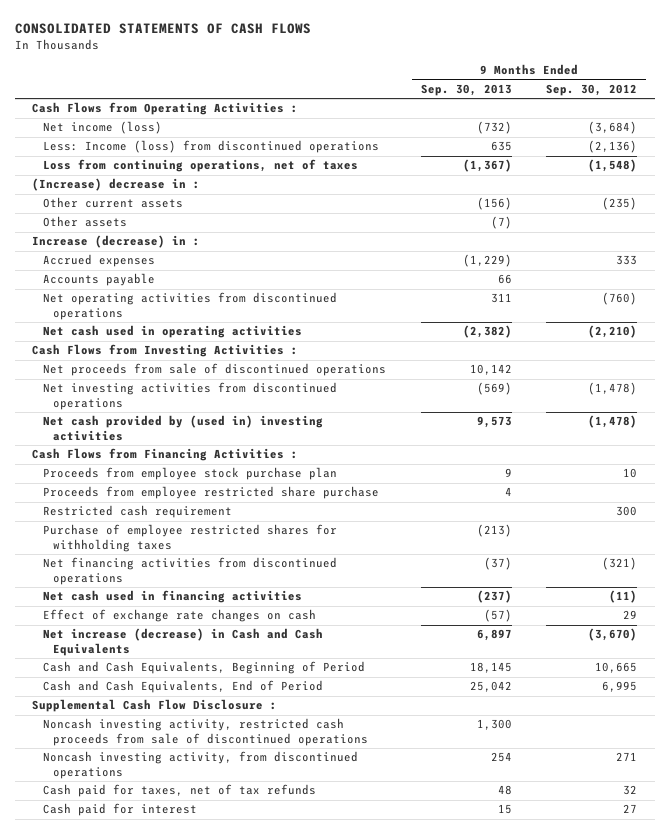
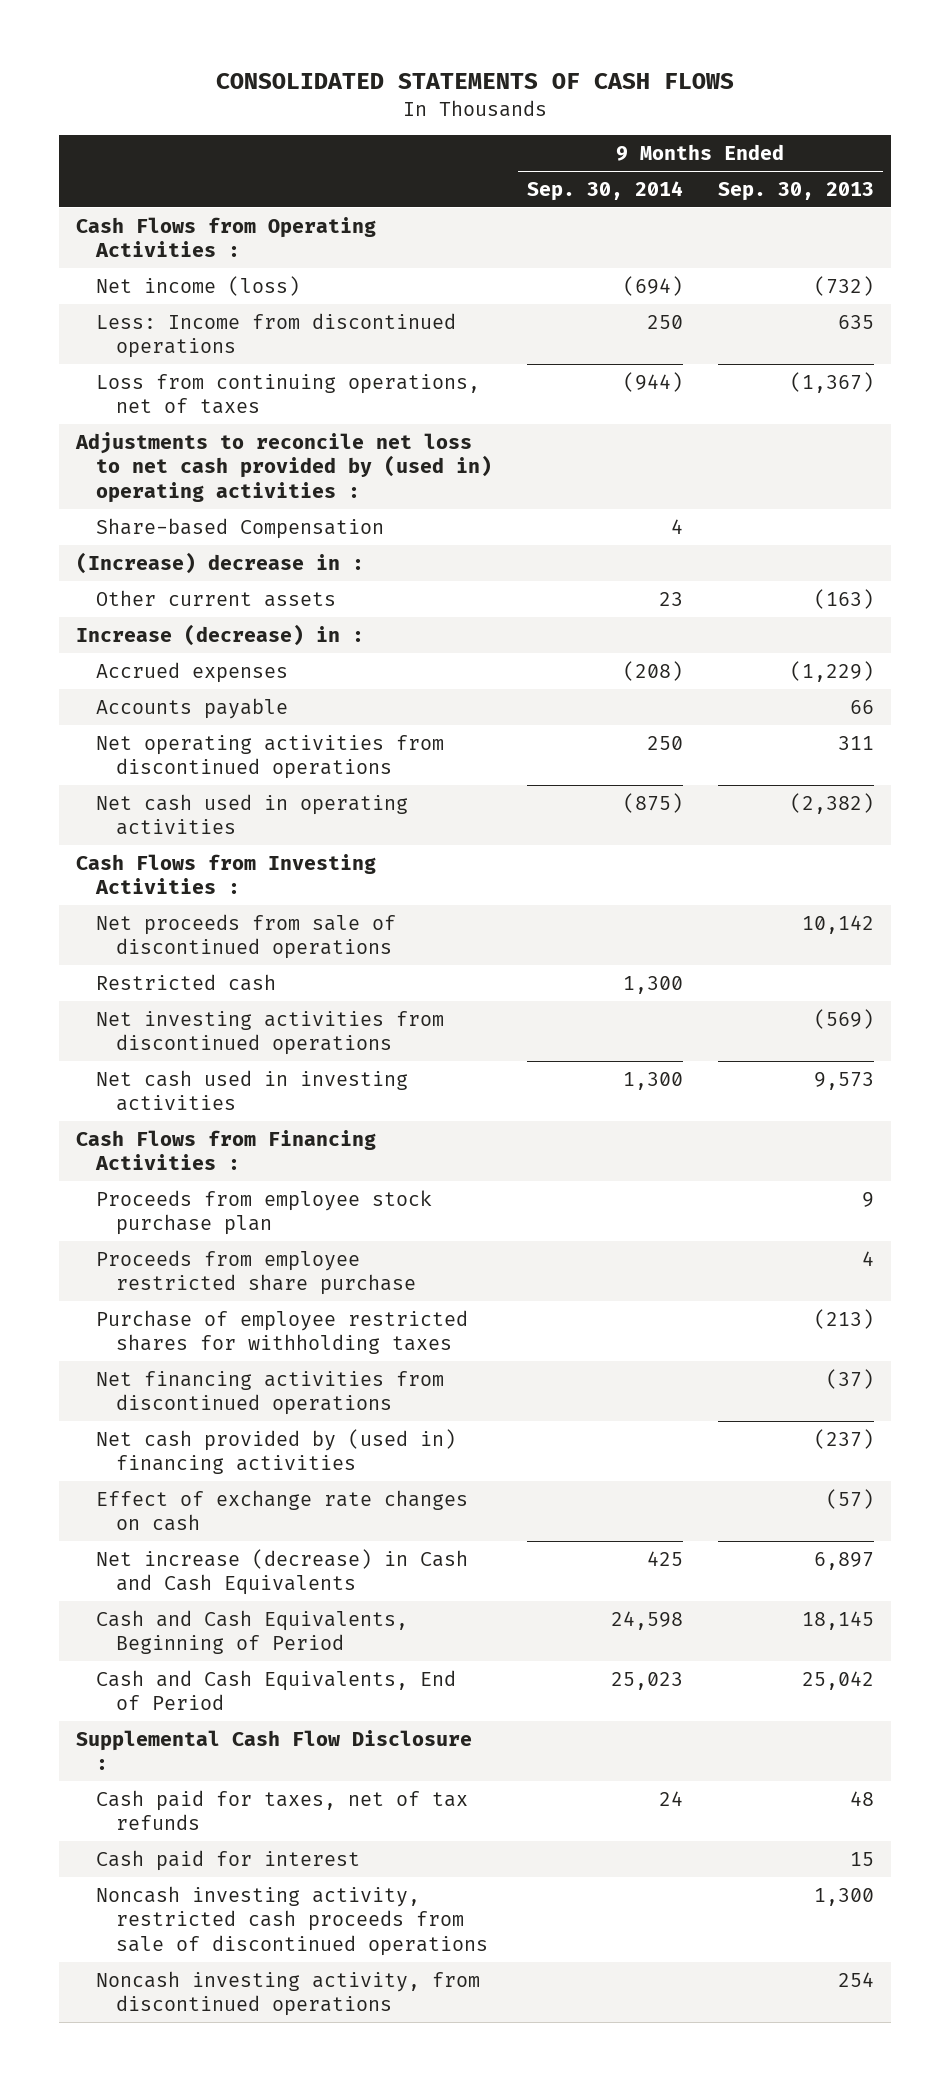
[546,83,638,96] Sep. 30, 2012 -> none
none -> [527,180,684,201] Sep. 30, 2014
[42,140,379,154] Less: Income (loss) from discontinued operations -> [96,312,457,359] Less: Income from discontinued operations
none -> [75,431,493,504] Adjustments to reconcile net loss to net cash provided by (used in) operating activities :
none -> [96,517,385,539] Share-based Compensation
[42,216,127,228] Other assets -> none
[476,197,512,211] (156) -> [813,588,874,609] (163)
none -> [96,973,277,991] Restricted cash
[42,415,323,442] Net cash provided by (used in) investing activities -> [96,1069,409,1112] Net cash used in investing activities
[42,505,232,519] Restricted cash requirement -> none
[42,590,302,604] Net cash used in financing activities -> [96,1428,457,1475] Net cash provided by (used in) financing activities
[42,718,369,747] Noncash investing activity, restricted cash proceeds from sale of discontinued operations -> [96,1885,488,1957] Noncash investing activity, restricted cash proceeds from sale of discontinued operations
[42,751,358,780] Noncash investing activity, from discontinued operations -> [96,1970,481,2017] Noncash investing activity, from discontinued operations

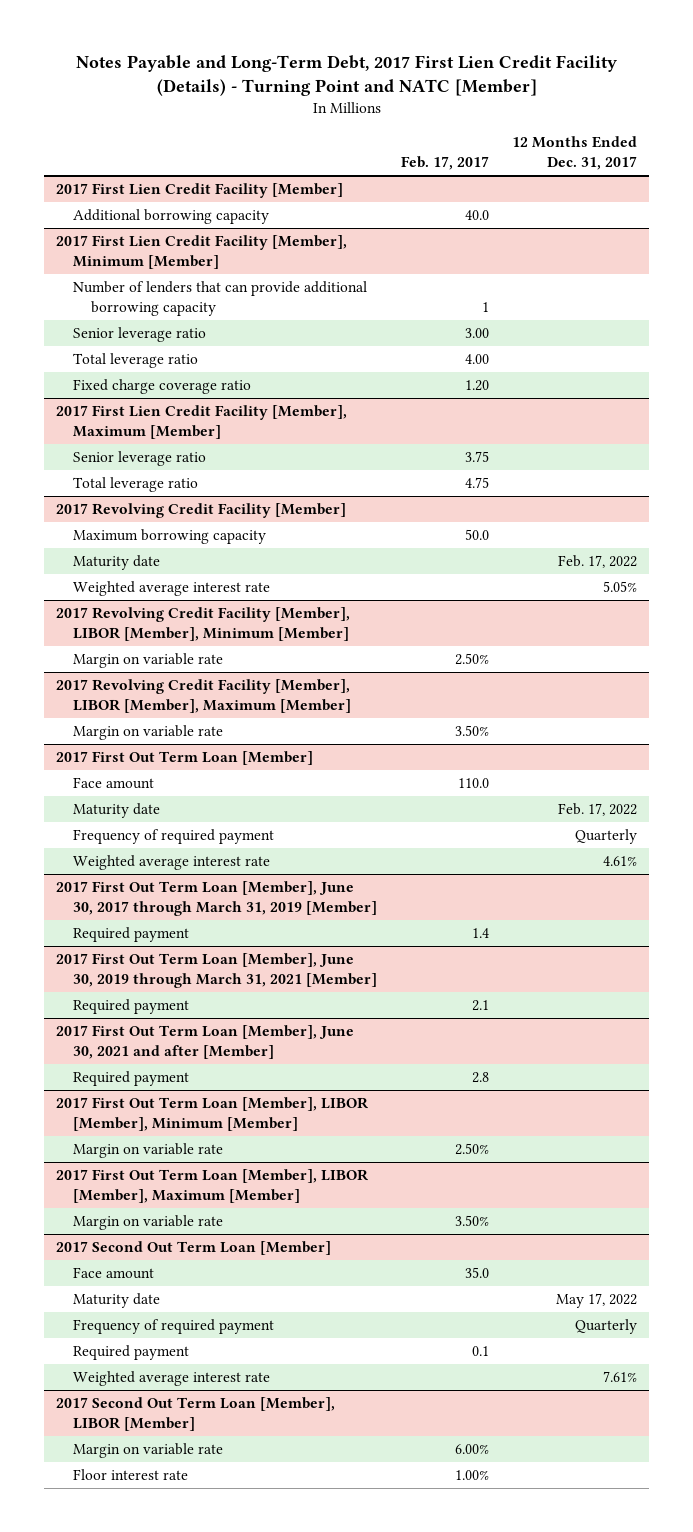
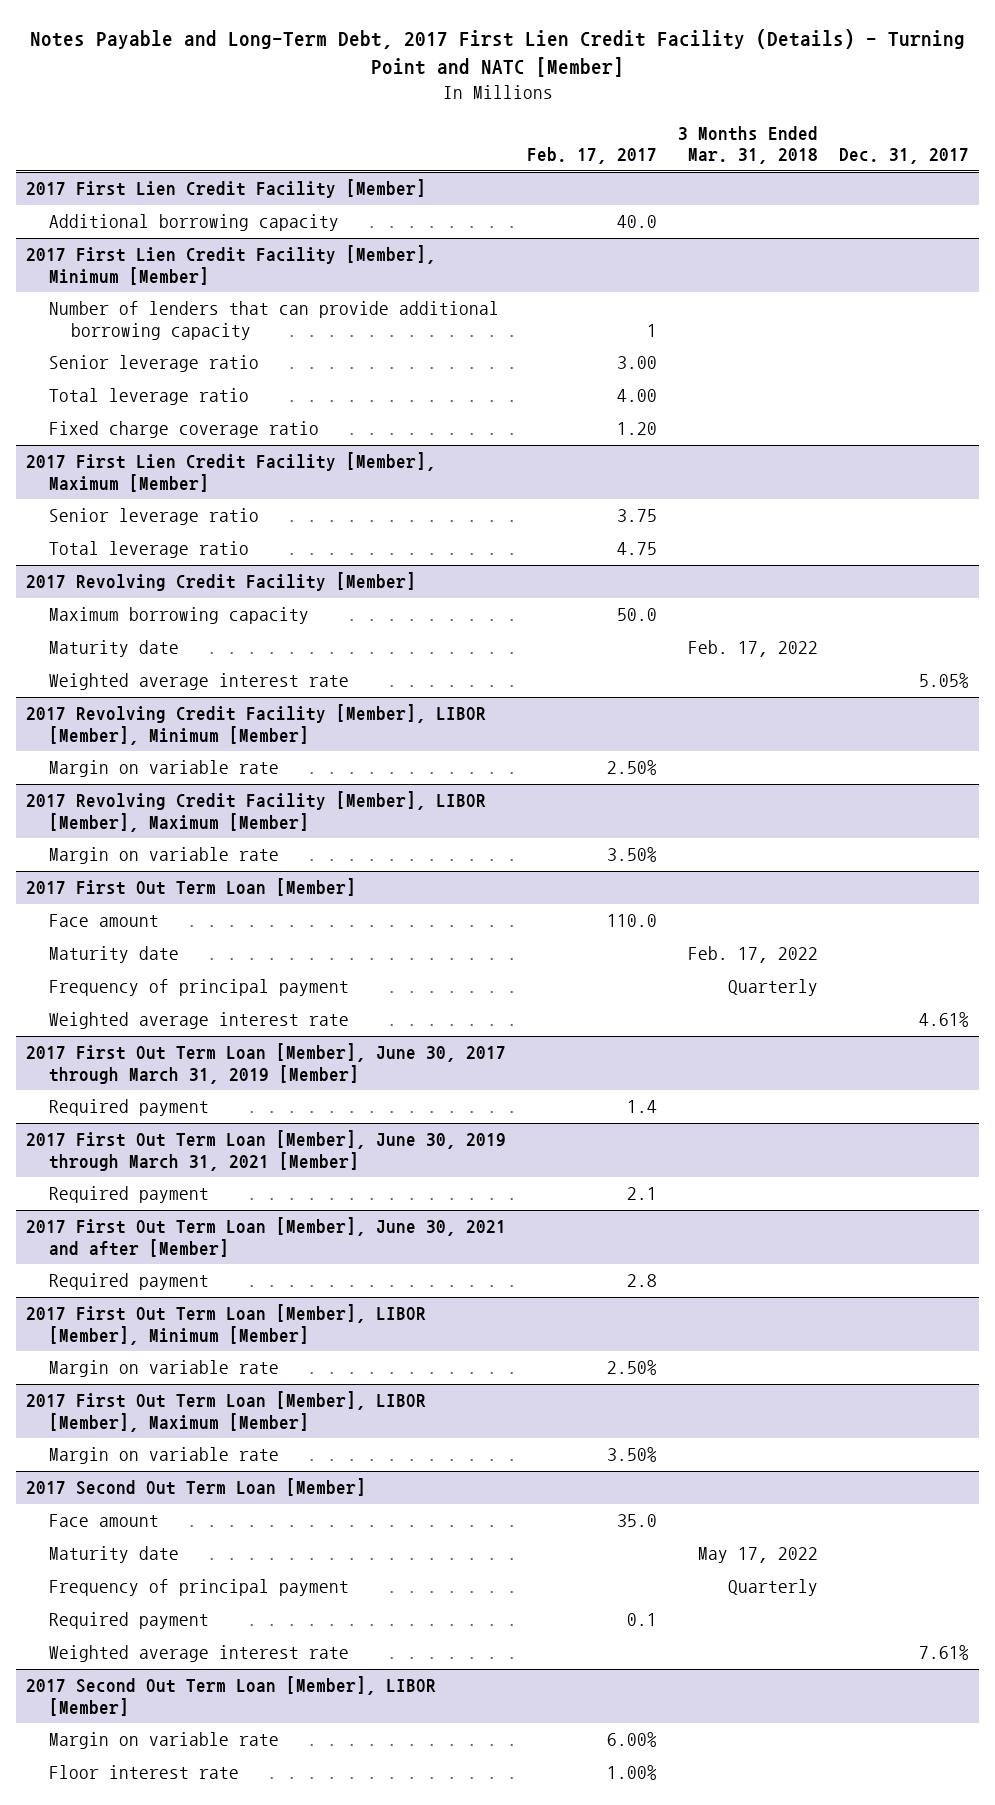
[512,136,638,170] 12 Months Ended Dec. 31, 2017 -> none
none -> [678,125,819,165] 3 Months Ended Mar. 31, 2018
none -> [838,148,969,165] Dec. 31, 2017
[73,829,275,845] Frequency of required payment -> [48,979,349,997] Frequency of principal payment
[73,1319,275,1335] Frequency of required payment -> [48,1579,349,1597] Frequency of principal payment

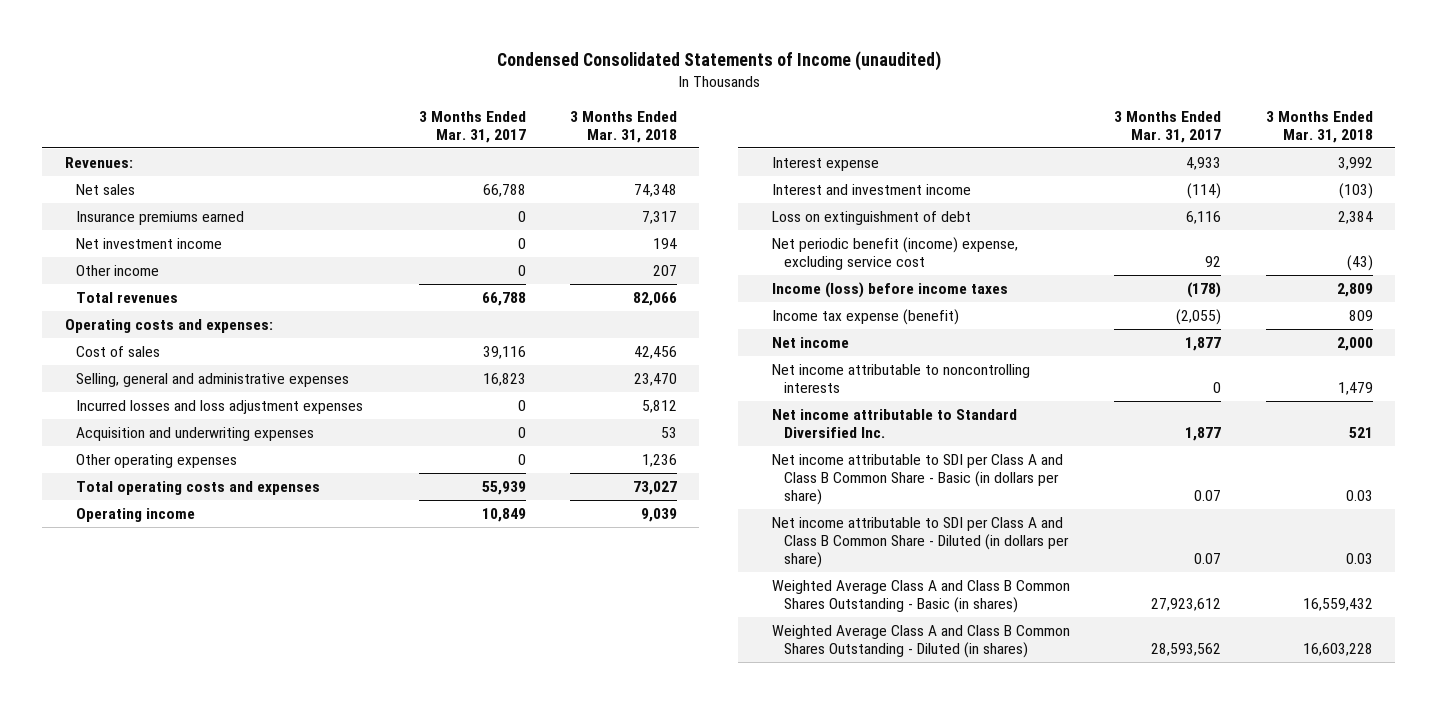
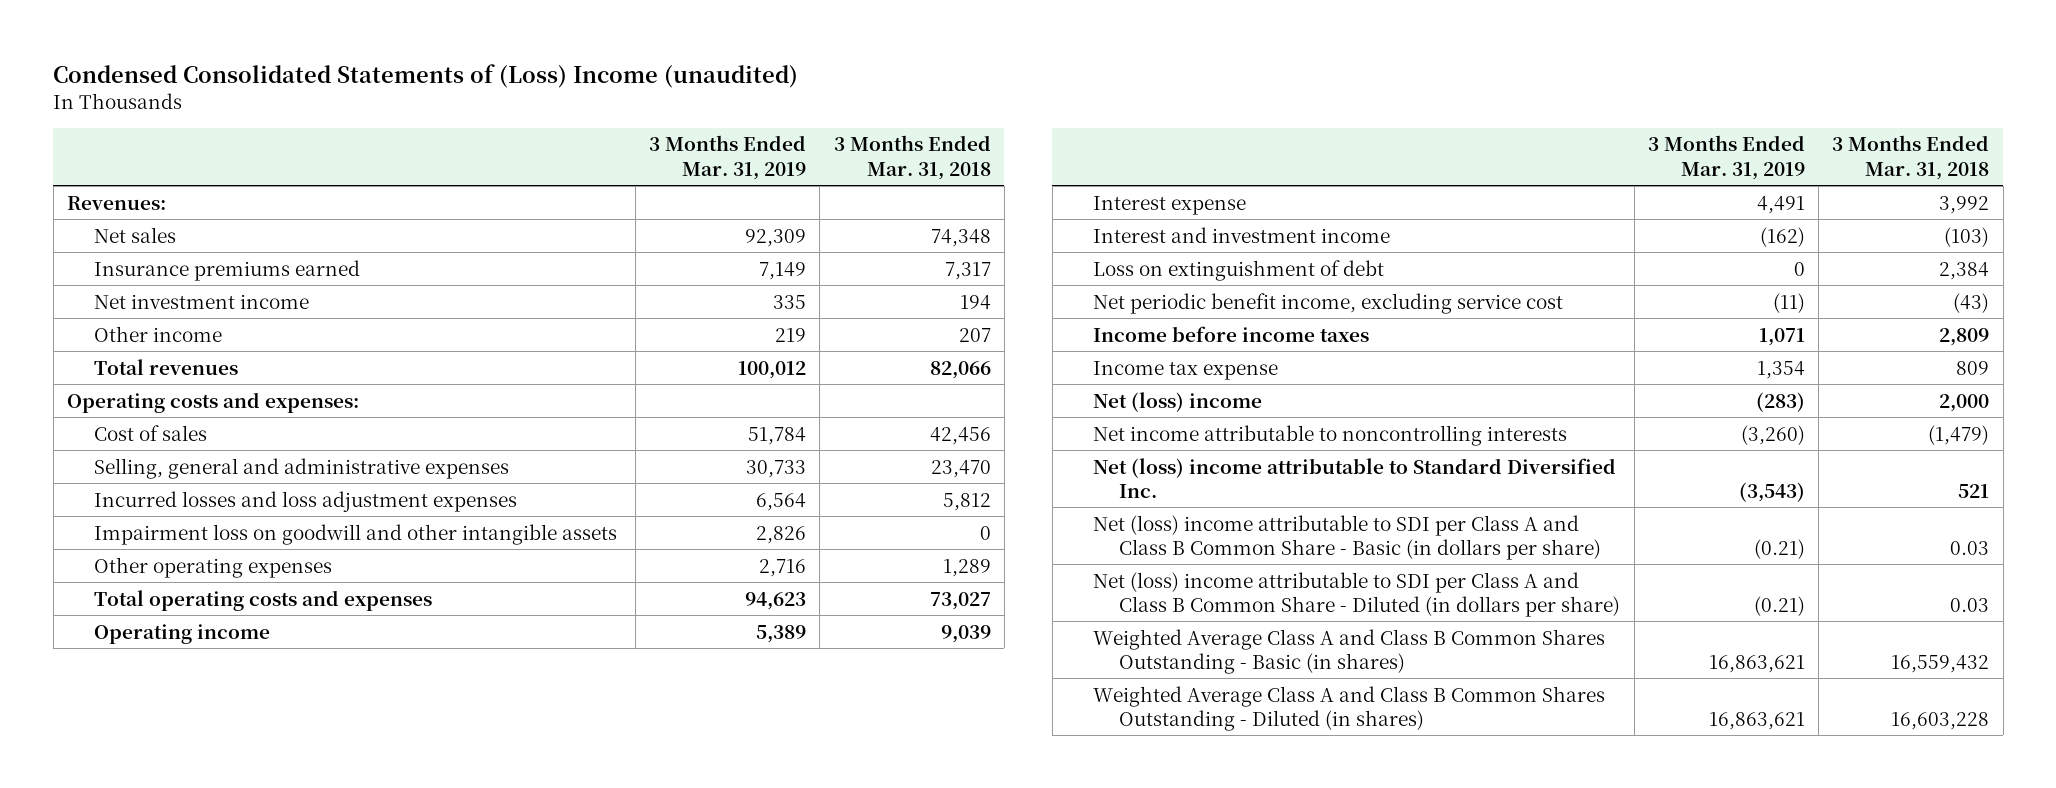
[496,51,941,72] Condensed Consolidated Statements of Income (unaudited) -> [53,63,799,88] Condensed Consolidated Statements of (Loss) Income (unaudited)
[418,110,526,143] 3 Months Ended Mar. 31, 2017 -> none
none -> [649,135,807,180] 3 Months Ended Mar. 31, 2019
[76,427,315,442] Acquisition and underwriting expenses -> none
none -> [93,523,617,545] Impairment loss on goodwill and other intangible assets
[642,454,678,468] 1,236 -> [942,558,991,577] 1,289
[771,237,1018,271] Net periodic benefit (income) expense, excluding service cost -> [1092,292,1563,314] Net periodic benefit income, excluding service cost
[771,282,1008,299] Income (loss) before income taxes -> [1092,325,1369,342] Income before income taxes
[771,309,959,326] Income tax expense (benefit) -> [1092,360,1278,380] Income tax expense
[771,337,849,349] Net income -> [1092,391,1262,412] Net (loss) income
[1338,382,1374,396] 1,479 -> [1928,424,1990,445] (1,479)
[771,409,1017,439] Net income attributable to Standard Diversified Inc. -> [1092,457,1616,498] Net (loss) income attributable to Standard Diversified Inc.
[771,454,1063,506] Net income attributable to SDI per Class A and Class B Common Share - Basic (in dollars per share) -> [1092,514,1602,560] Net (loss) income attributable to SDI per Class A and Class B Common Share - Basic (in dollars per share)
[771,517,1069,569] Net income attributable to SDI per Class A and Class B Common Share - Diluted (in dollars per share) -> [1092,571,1621,617] Net (loss) income attributable to SDI per Class A and Class B Common Share - Diluted (in dollars per share)

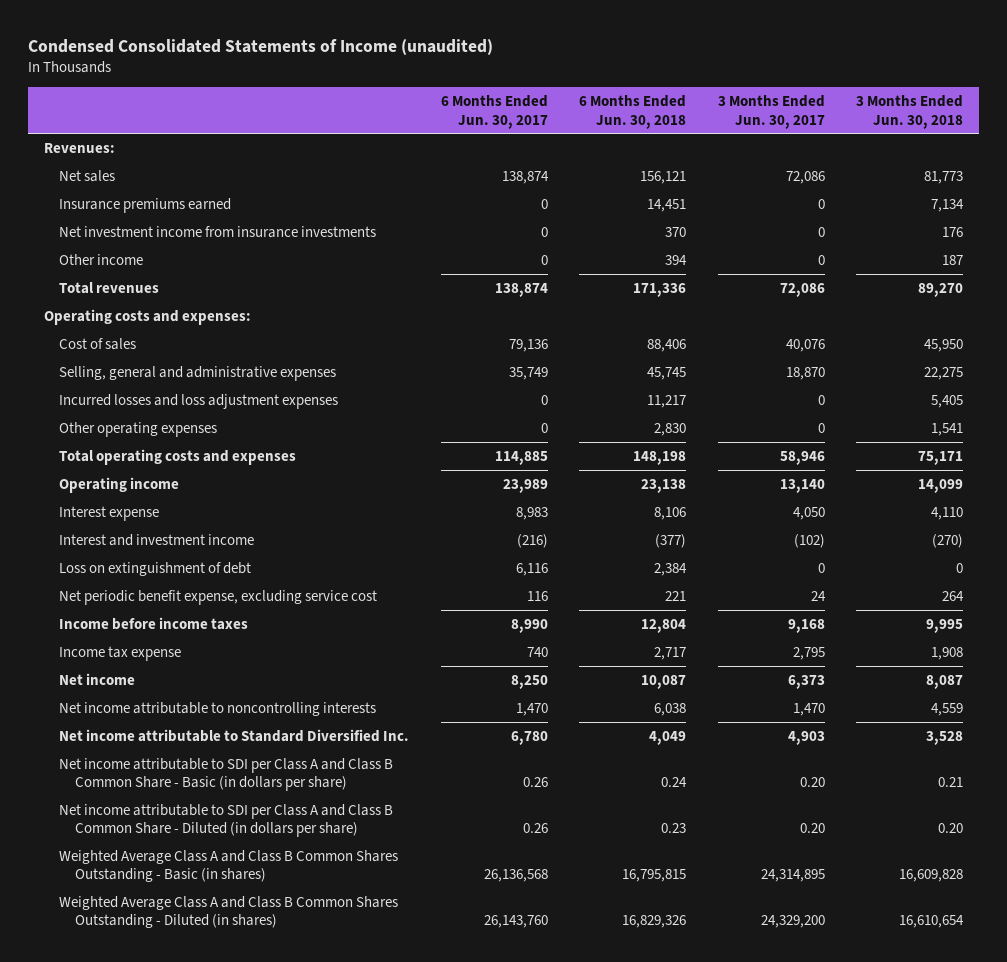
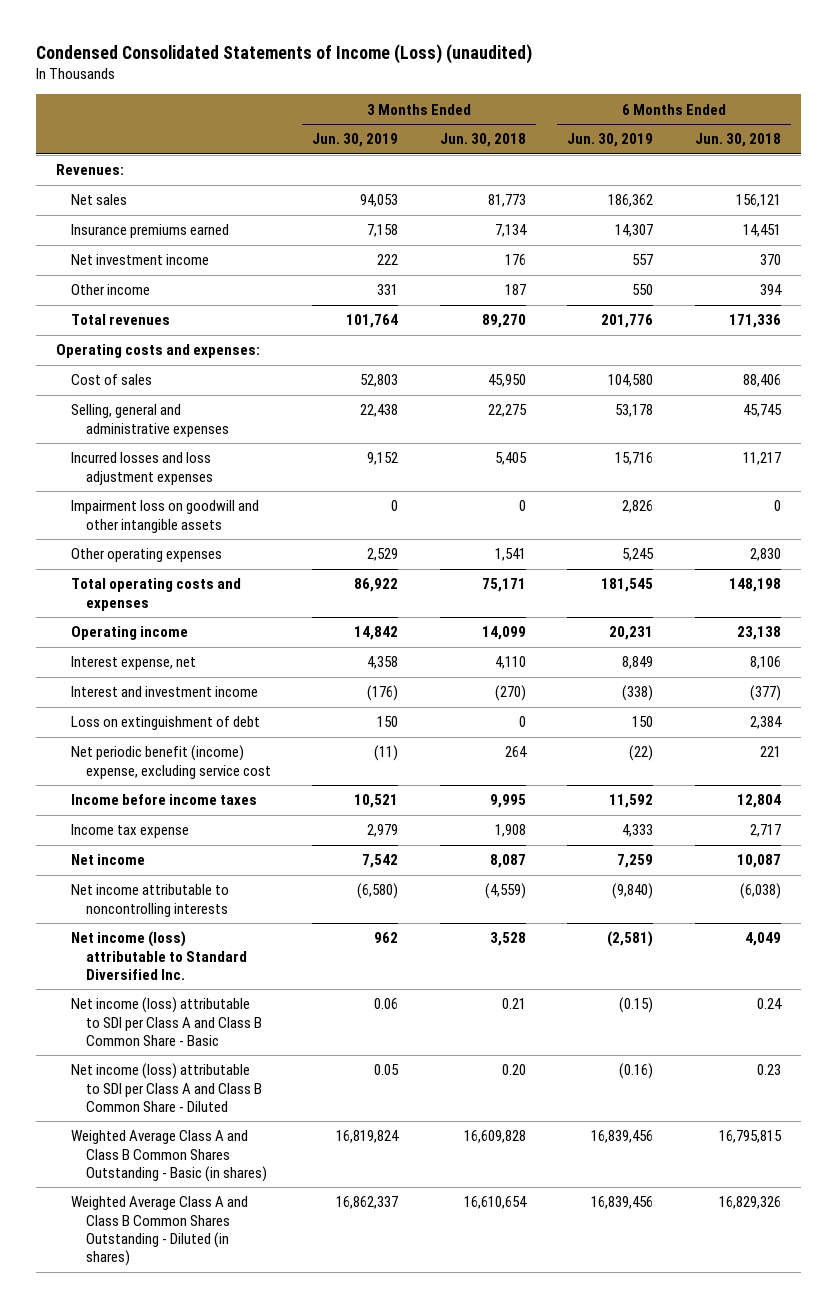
[28,38,494,55] Condensed Consolidated Statements of Income (unaudited) -> [35,44,532,65] Condensed Consolidated Statements of Income (Loss) (unaudited)
[440,95,548,129] 6 Months Ended Jun. 30, 2017 -> none
[717,95,825,129] 3 Months Ended Jun. 30, 2017 -> none
none -> [312,133,399,148] Jun. 30, 2019
none -> [567,133,654,148] Jun. 30, 2019
[59,225,377,238] Net investment income from insurance investments -> [71,254,210,266] Net investment income
none -> [71,500,260,533] Impairment loss on goodwill and other intangible assets
[59,505,160,521] Interest expense -> [71,656,197,671] Interest expense, net
[59,589,378,605] Net periodic benefit expense, excluding service cost -> [71,745,271,779] Net periodic benefit (income) expense, excluding service cost
[654,702,687,716] 6,038 -> [739,883,781,900] (6,038)
[931,702,964,716] 4,559 -> [484,883,526,900] (4,559)
[59,728,410,742] Net income attributable to Standard Diversified Inc. -> [71,931,247,980] Net income (loss) attributable to Standard Diversified Inc.
[59,757,394,792] Net income attributable to SDI per Class A and Class B Common Share - Basic (in dollars per share) -> [71,997,262,1046] Net income (loss) attributable to SDI per Class A and Class B Common Share - Basic
[59,803,394,838] Net income attributable to SDI per Class A and Class B Common Share - Diluted (in dollars per share) -> [71,1063,262,1112] Net income (loss) attributable to SDI per Class A and Class B Common Share - Diluted

